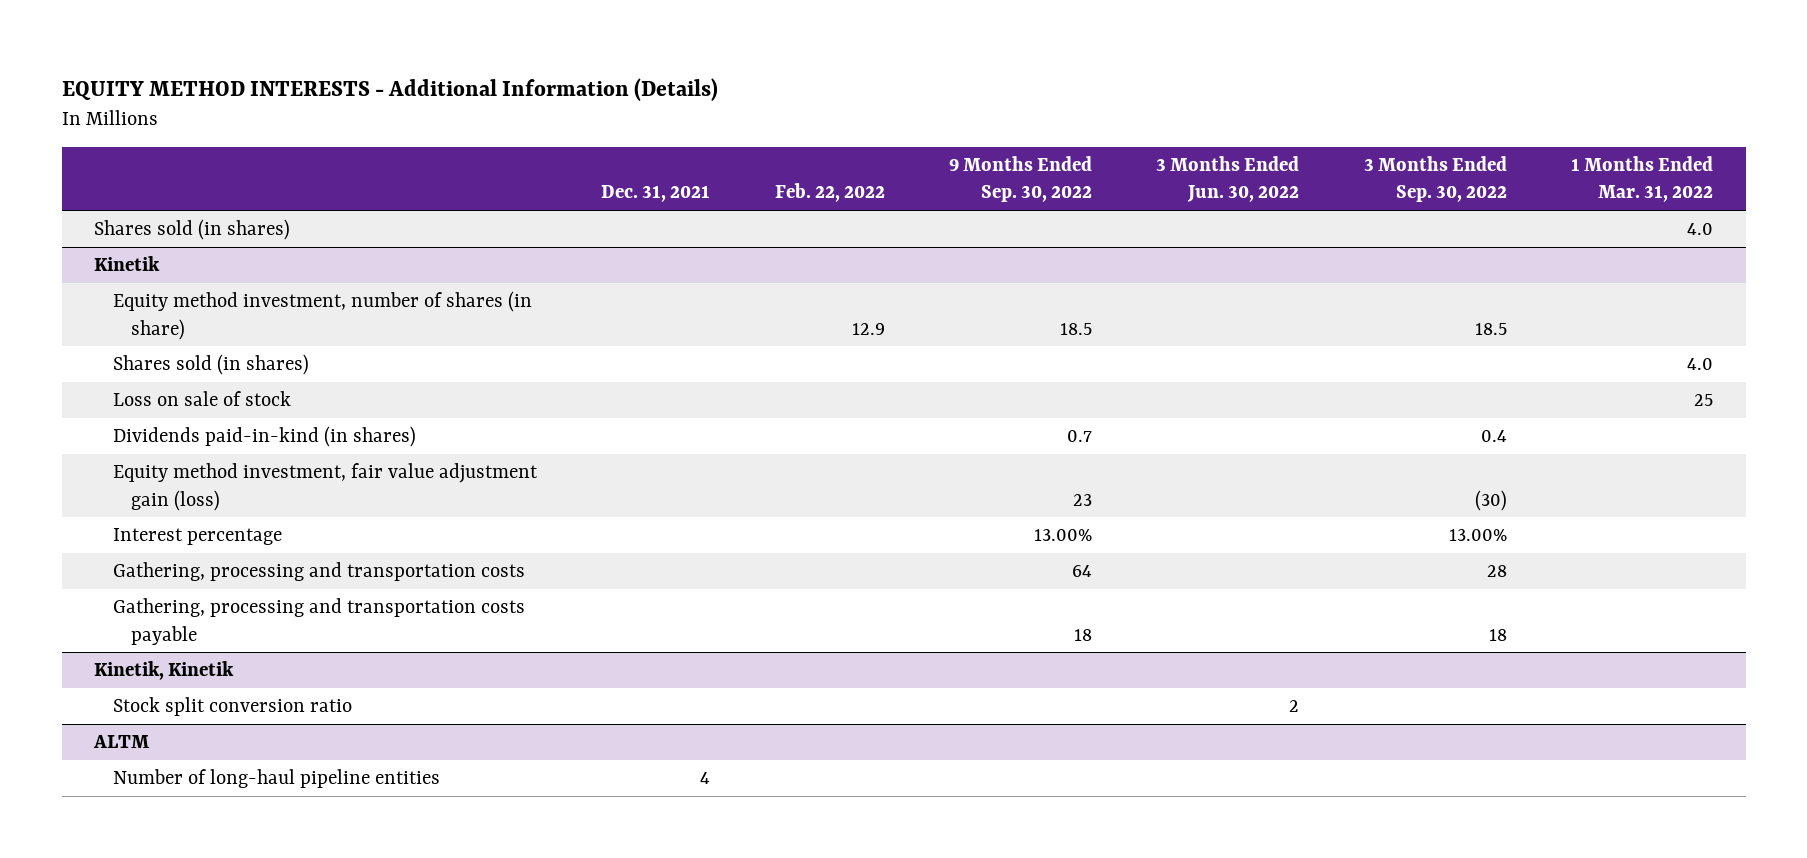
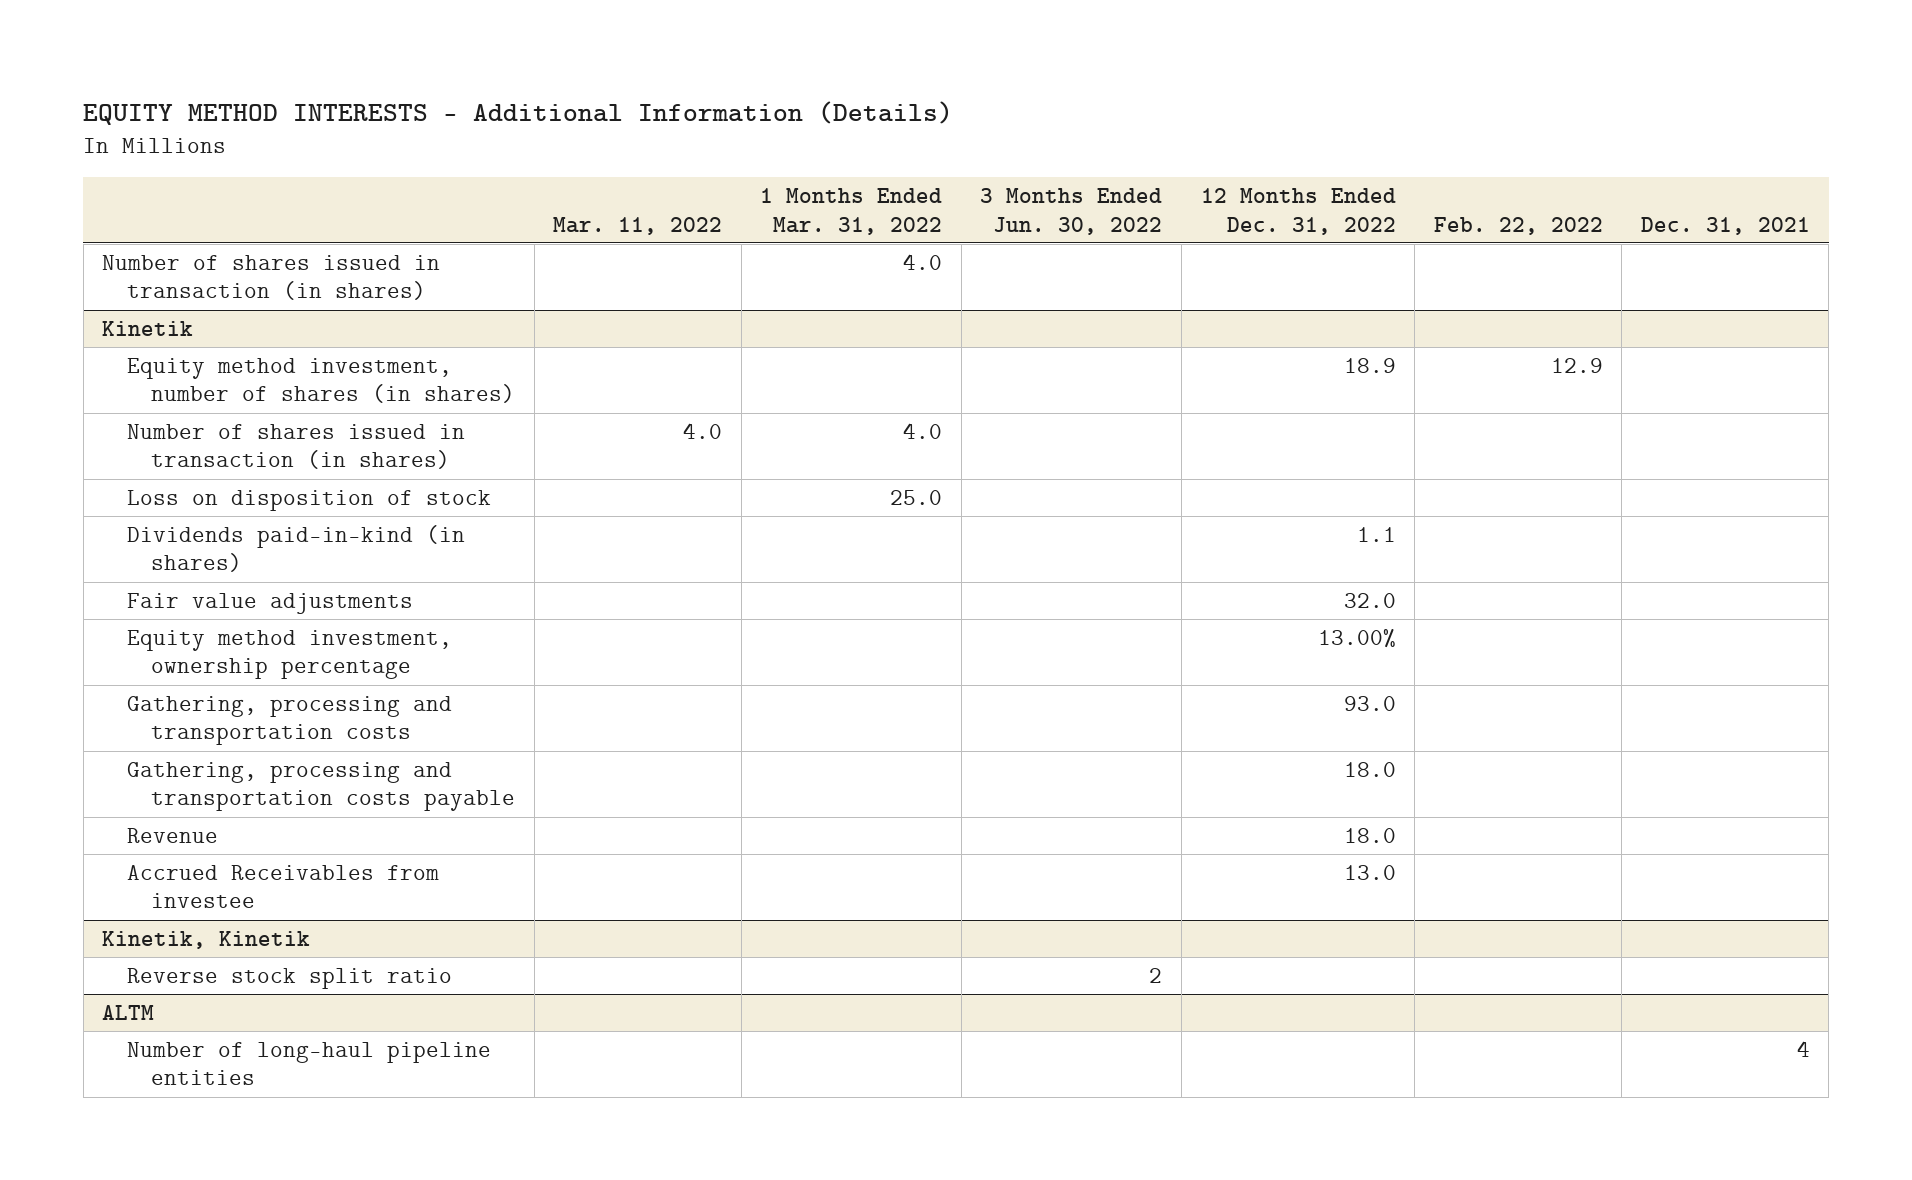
[948,155,1092,203] 9 Months Ended Sep. 30, 2022 -> none
[1363,155,1507,203] 3 Months Ended Sep. 30, 2022 -> none
none -> [553,216,723,235] Mar. 11, 2022
none -> [1200,188,1396,235] 12 Months Ended Dec. 31, 2022
[94,219,291,241] Shares sold (in shares) -> [102,254,441,301] Number of shares issued in transaction (in shares)
[112,291,532,340] Equity method investment, number of shares (in share) -> [126,357,516,404] Equity method investment, number of shares (in shares)
[112,354,309,376] Shares sold (in shares) -> [126,423,465,470] Number of shares issued in transaction (in shares)
[112,391,291,407] Loss on sale of stock -> [126,489,491,511] Loss on disposition of stock
[1694,394,1714,407] 25 -> [890,489,943,505] 25.0
[112,463,538,511] Equity method investment, fair value adjustment gain (loss) -> [126,592,413,614] Fair value adjustments
[112,528,282,546] Interest percentage -> [126,629,452,680] Equity method investment, ownership percentage
none -> [126,827,218,843] Revenue
none -> [126,864,439,909] Accrued Receivables from investee
[112,697,352,717] Stock split conversion ratio -> [126,967,452,989] Reverse stock split ratio

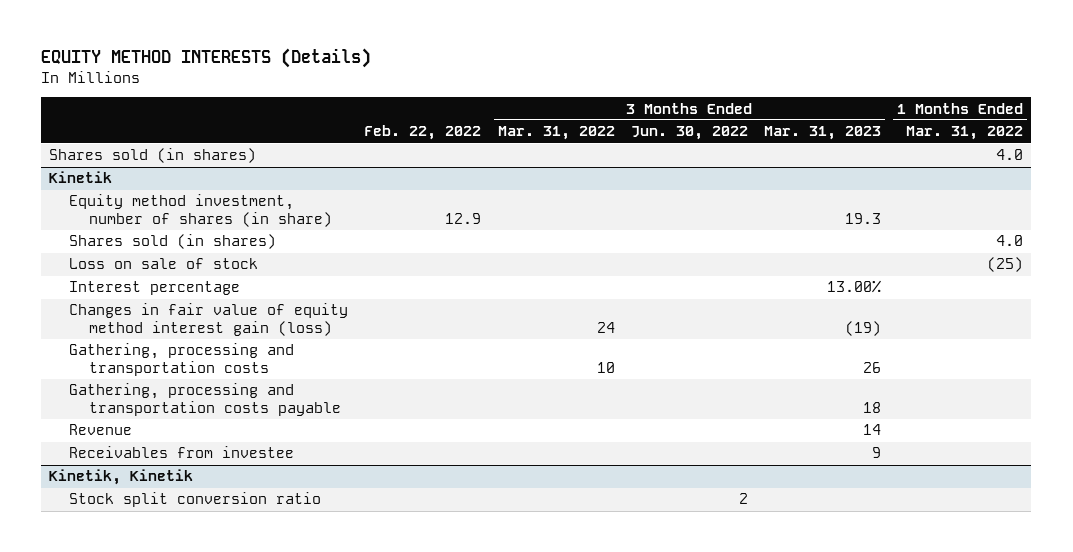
[83,100,954,125] EQUITY METHOD INTERESTS - Additional Information (Details) -> [41,48,372,69] EQUITY METHOD INTERESTS (Details)
[553,216,723,235] Mar. 11, 2022 -> none
[1200,188,1396,235] 12 Months Ended Dec. 31, 2022 -> none
[1640,216,1810,235] Dec. 31, 2021 -> none
none -> [497,126,615,141] Mar. 31, 2022
none -> [764,126,882,141] Mar. 31, 2023
[102,254,441,301] Number of shares issued in transaction (in shares) -> [49,148,257,164] Shares sold (in shares)
[126,524,465,573] Dividends paid-in-kind (in shares) -> none
[126,592,413,614] Fair value adjustments -> none
[126,357,516,404] Equity method investment, number of shares (in shares) -> [69,194,333,227] Equity method investment, number of shares (in share)
[126,423,465,470] Number of shares issued in transaction (in shares) -> [69,234,277,250] Shares sold (in shares)
[126,489,491,511] Loss on disposition of stock -> [69,258,259,270] Loss on sale of stock
[890,489,943,505] 25.0 -> [987,257,1024,273] (25)
[126,629,452,680] Equity method investment, ownership percentage -> [69,281,241,296] Interest percentage
none -> [69,303,349,336] Changes in fair value of equity method interest gain (loss)
[126,864,439,909] Accrued Receivables from investee -> [69,446,295,459] Receivables from investee
[102,1004,155,1020] ALTM -> none
[126,1041,491,1086] Number of long-haul pipeline entities -> none
[126,967,452,989] Reverse stock split ratio -> [69,492,322,508] Stock split conversion ratio

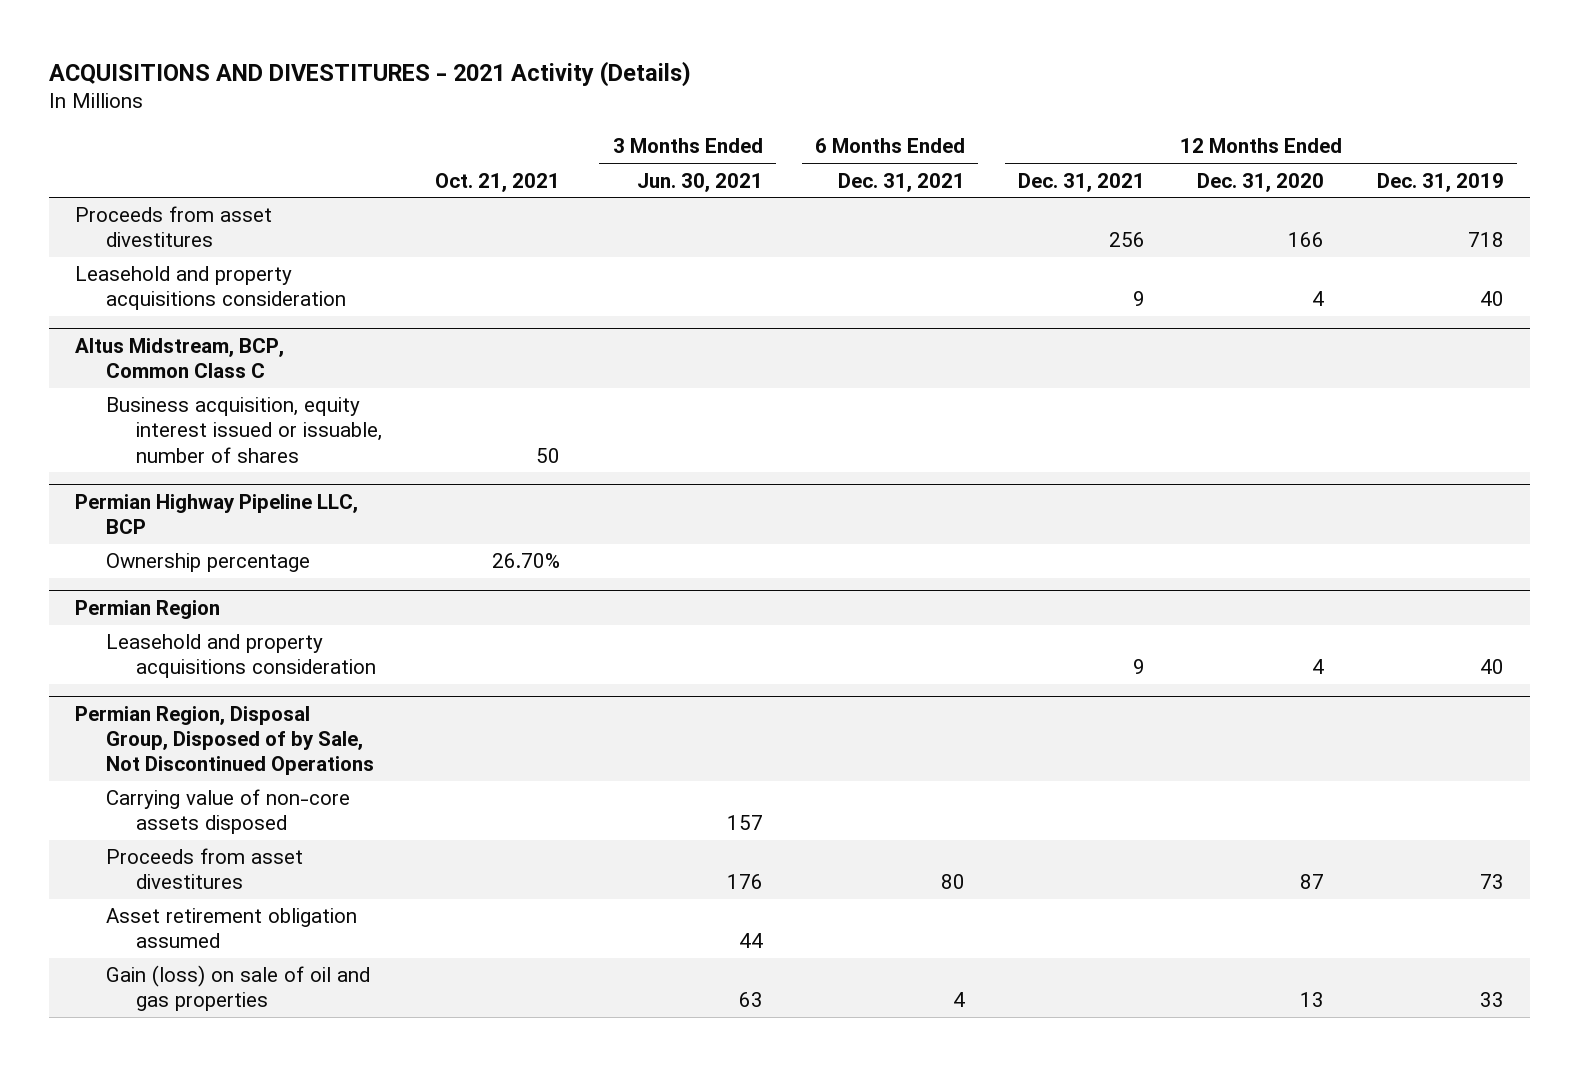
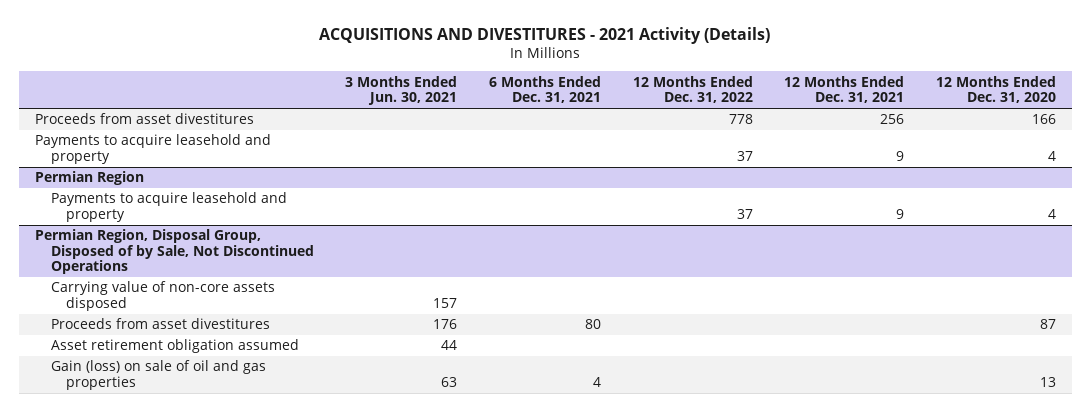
[435,172,561,192] Oct. 21, 2021 -> none
[1376,172,1504,192] Dec. 31, 2019 -> none
none -> [632,75,753,104] 12 Months Ended Dec. 31, 2022
[74,266,346,311] Leasehold and property acquisitions consideration -> none
[74,337,284,378] Altus Midstream, BCP, Common Class C -> none
[105,397,383,463] Business acquisition, equity interest issued or issuable, number of shares -> none
[74,493,358,534] Permian Highway Pipeline LLC, BCP -> none
[105,553,310,573] Ownership percentage -> none
none -> [35,134,272,164] Payments to acquire leasehold and property
[105,634,377,679] Leasehold and property acquisitions consideration -> none
none -> [50,192,287,222] Payments to acquire leasehold and property

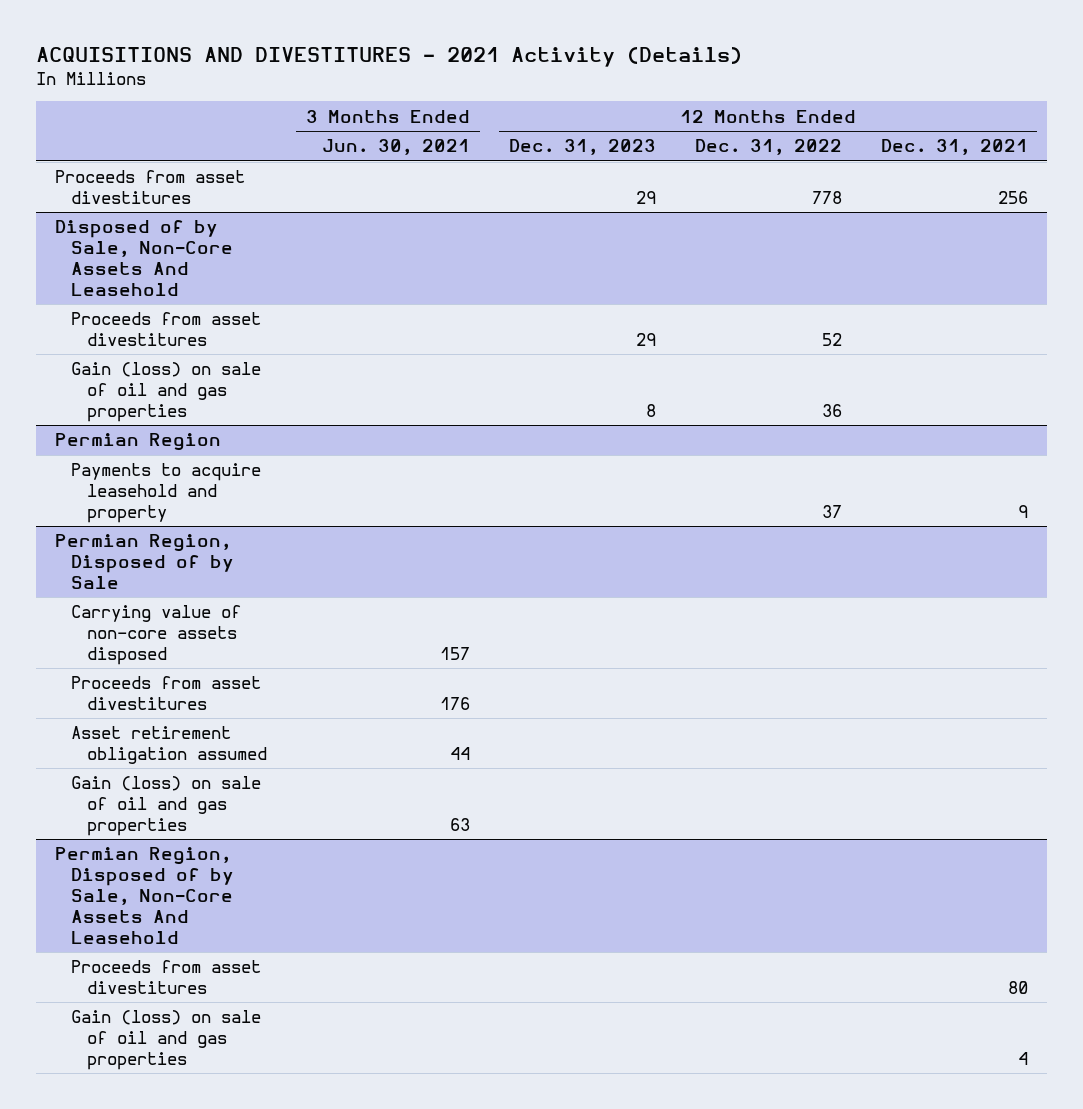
[488,75,601,104] 6 Months Ended Dec. 31, 2021 -> none
[935,75,1056,104] 12 Months Ended Dec. 31, 2020 -> none
none -> [508,139,656,156] Dec. 31, 2023
[35,134,272,164] Payments to acquire leasehold and property -> none
none -> [55,220,234,296] Disposed of by Sale, Non-Core Assets And Leasehold
none -> [71,312,262,347] Proceeds from asset divestitures
none -> [71,362,262,422] Gain (loss) on sale of oil and gas properties
[35,229,314,275] Permian Region, Disposal Group, Disposed of by Sale, Not Discontinued Operations -> [55,534,235,589] Permian Region, Disposed of by Sale
none -> [55,847,235,944] Permian Region, Disposed of by Sale, Non-Core Assets And Leasehold
none -> [71,960,262,995] Proceeds from asset divestitures
none -> [71,1010,262,1070] Gain (loss) on sale of oil and gas properties

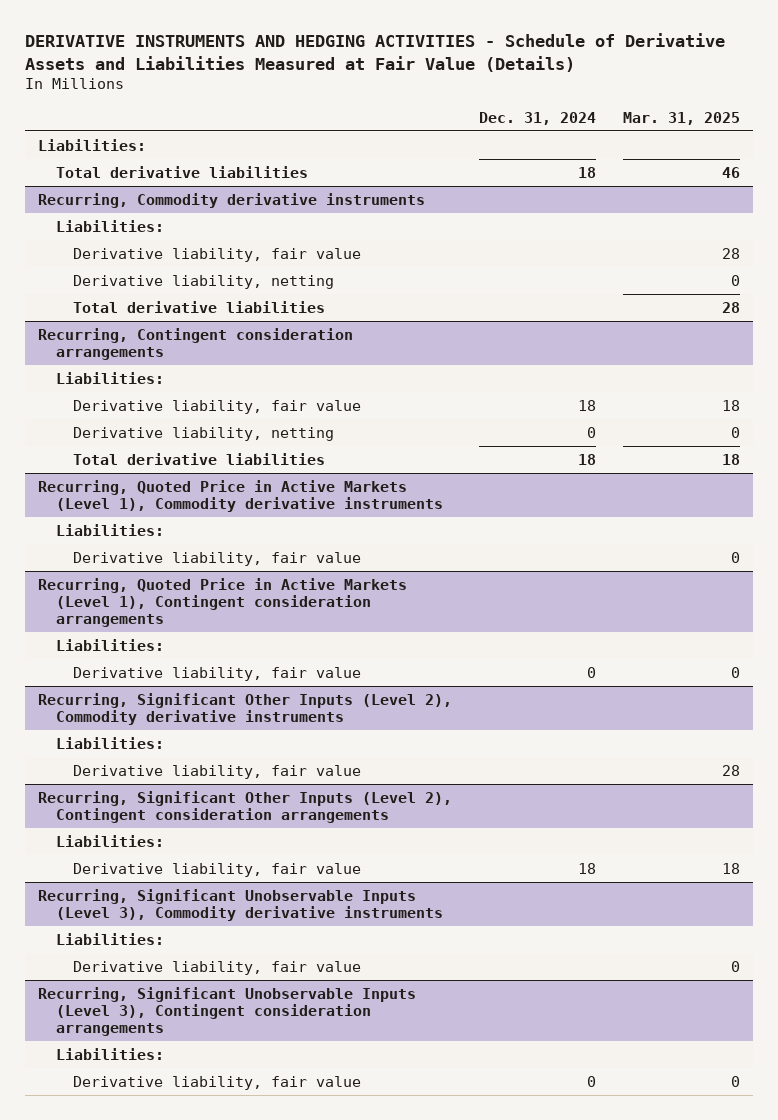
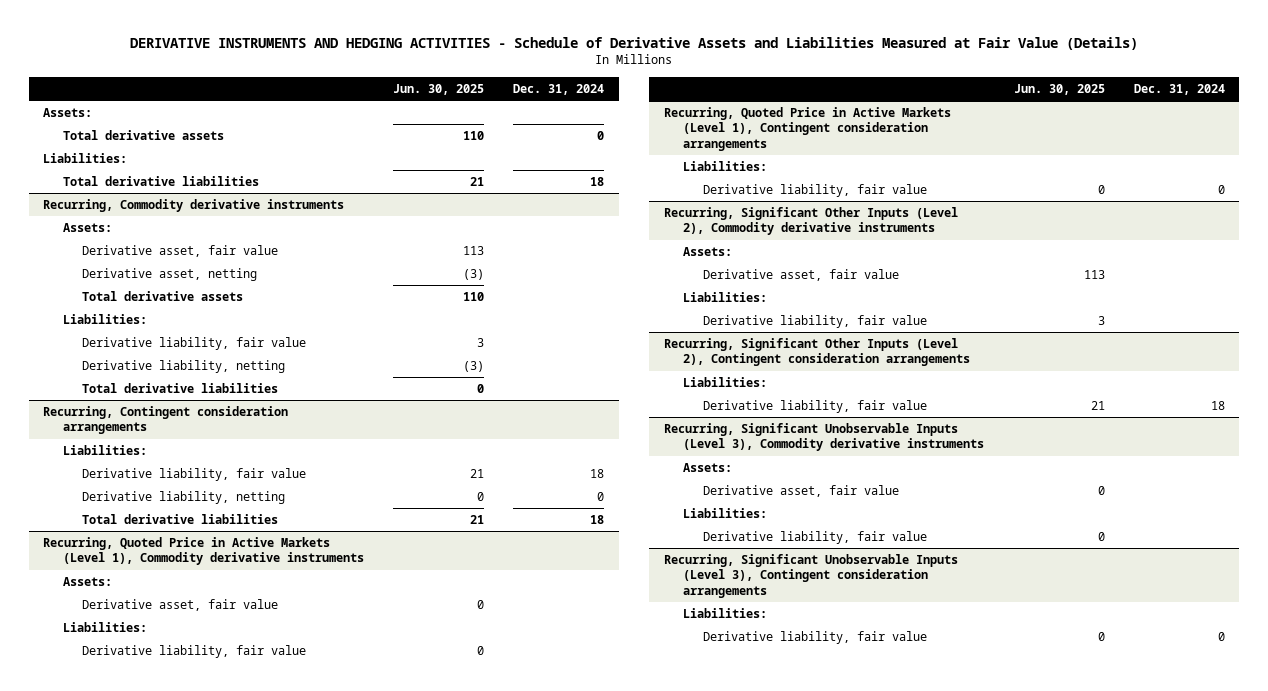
[622,111,740,125] Mar. 31, 2025 -> none
none -> [393,83,485,95] Jun. 30, 2025
none -> [43,108,93,118] Assets:
none -> [62,130,224,141] Total derivative assets
none -> [62,223,112,233] Assets:
none -> [82,245,279,258] Derivative asset, fair value
none -> [82,268,258,282] Derivative asset, netting
none -> [82,291,244,302] Total derivative assets
none -> [62,577,112,587] Assets:
none -> [82,599,279,612] Derivative asset, fair value
none -> [683,247,733,257] Assets:
none -> [702,269,899,282] Derivative asset, fair value
none -> [683,463,733,473] Assets:
none -> [702,485,899,498] Derivative asset, fair value

